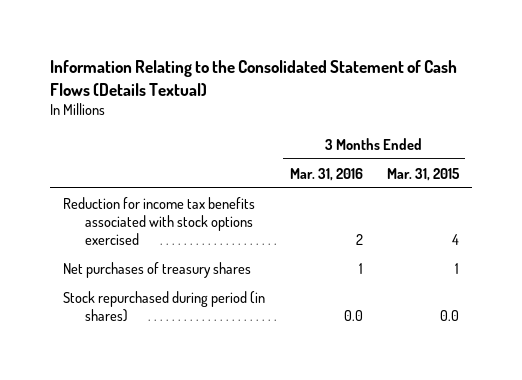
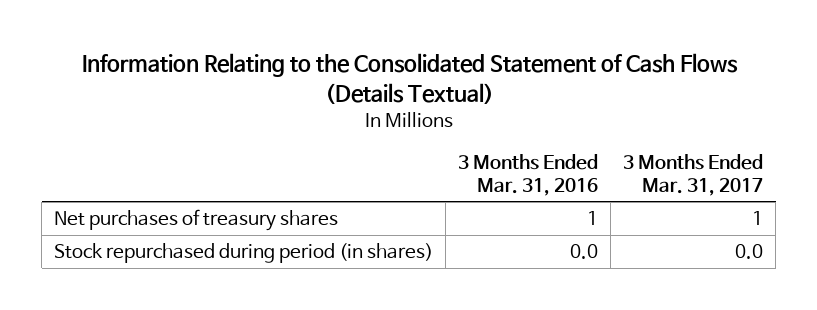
[387,167,461,181] Mar. 31, 2015 -> none
none -> [623,154,764,196] 3 Months Ended Mar. 31, 2017
[62,196,255,245] Reduction for income tax benefits associated with stock options exercised -> none

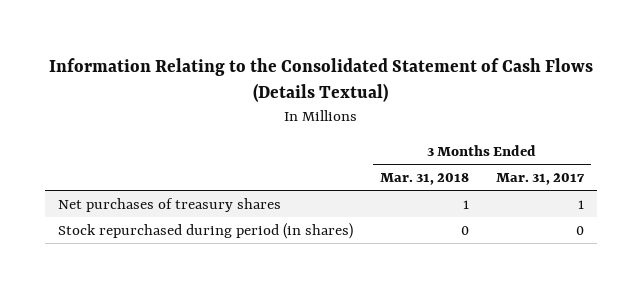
[458,154,599,196] 3 Months Ended Mar. 31, 2016 -> none
none -> [380,173,470,186] Mar. 31, 2018
[735,244,764,260] 0.0 -> [575,225,584,235] 0

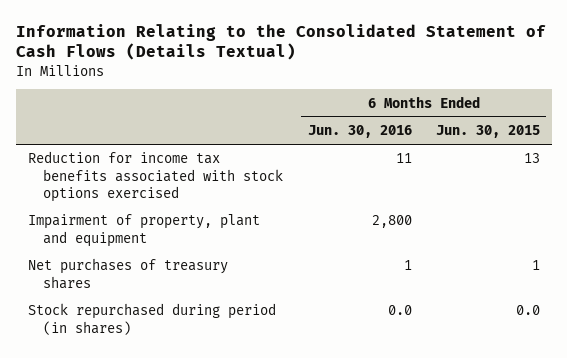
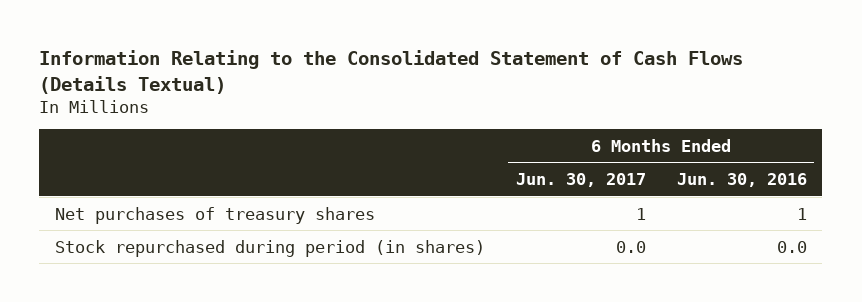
[435,125,540,139] Jun. 30, 2015 -> none
none -> [515,173,646,188] Jun. 30, 2017
[27,151,284,202] Reduction for income tax benefits associated with stock options exercised -> none
[27,214,260,247] Impairment of property, plant and equipment -> none

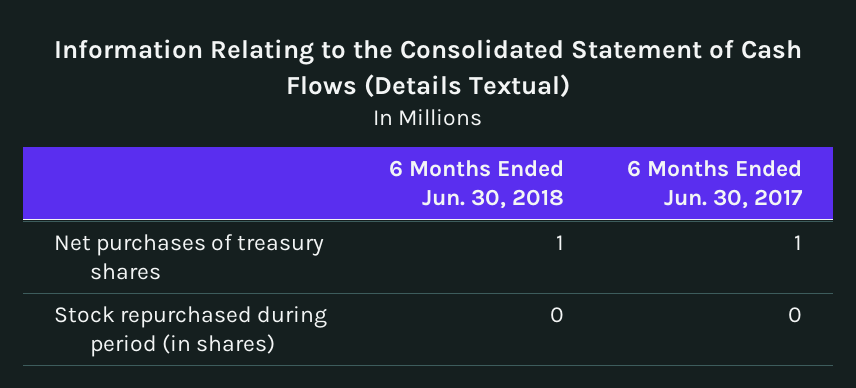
[676,173,807,188] Jun. 30, 2016 -> none
none -> [389,159,565,210] 6 Months Ended Jun. 30, 2018
[615,240,646,253] 0.0 -> [787,306,802,323] 0

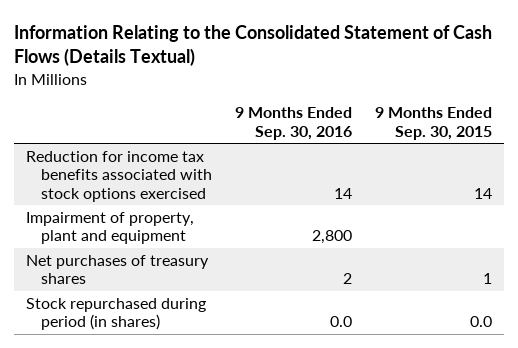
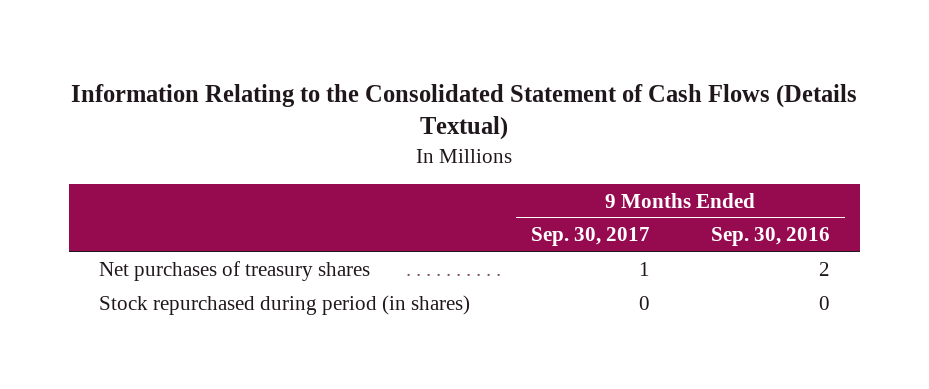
[375,107,493,140] 9 Months Ended Sep. 30, 2015 -> none
none -> [530,227,650,247] Sep. 30, 2017
[26,150,212,202] Reduction for income tax benefits associated with stock options exercised -> none
[26,211,195,245] Impairment of property, plant and equipment -> none
[329,316,352,328] 0.0 -> [818,295,830,310] 0

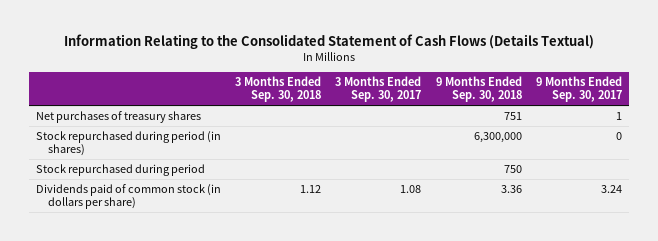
[710,227,830,247] Sep. 30, 2016 -> none
none -> [235,76,322,103] 3 Months Ended Sep. 30, 2018
none -> [335,76,422,103] 3 Months Ended Sep. 30, 2017
none -> [435,76,522,103] 9 Months Ended Sep. 30, 2018
none -> [35,164,205,177] Stock repurchased during period
none -> [35,184,221,210] Dividends paid of common stock (in dollars per share)

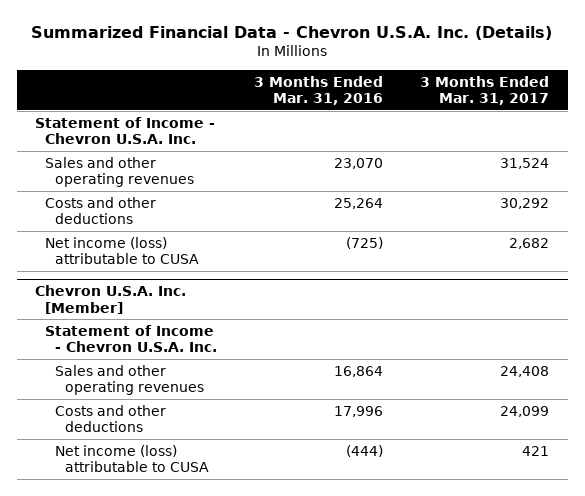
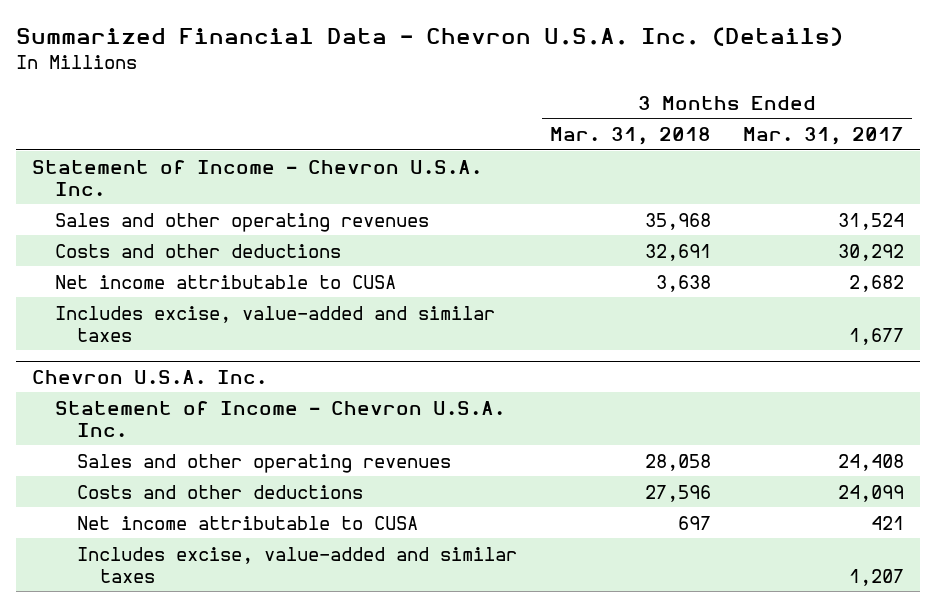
[254,75,384,106] 3 Months Ended Mar. 31, 2016 -> none
none -> [549,127,711,146] Mar. 31, 2018
[45,236,200,265] Net income (loss) attributable to CUSA -> [54,274,396,289] Net income attributable to CUSA
none -> [54,305,495,342] Includes excise, value-added and similar taxes
[35,285,187,314] Chevron U.S.A. Inc. [Member] -> [31,369,267,384] Chevron U.S.A. Inc.
[55,444,210,473] Net income (loss) attributable to CUSA -> [77,515,419,530] Net income attributable to CUSA
none -> [77,546,518,583] Includes excise, value-added and similar taxes

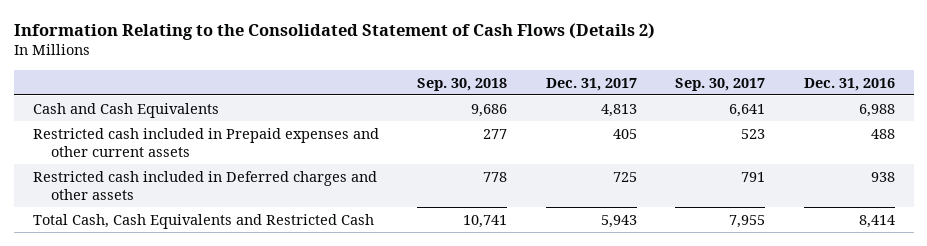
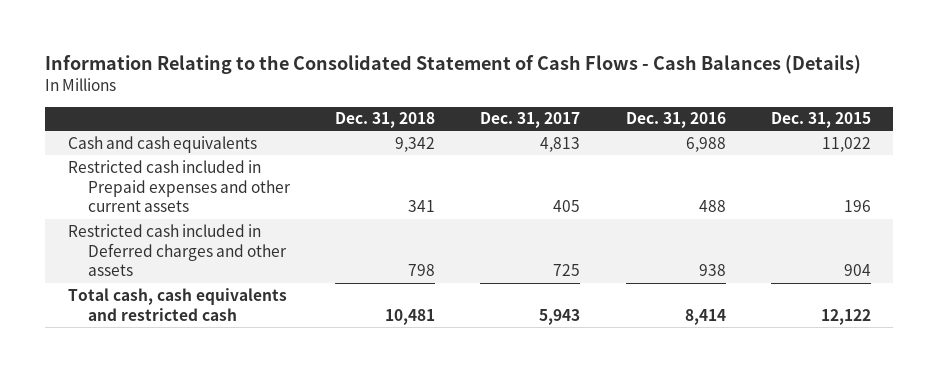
[13,22,655,40] Information Relating to the Consolidated Statement of Cash Flows (Details 2) -> [45,54,862,74] Information Relating to the Consolidated Statement of Cash Flows - Cash Balances (Details)
[417,77,508,91] Sep. 30, 2018 -> none
[675,77,766,91] Sep. 30, 2017 -> none
none -> [334,112,435,129] Dec. 31, 2018
none -> [770,112,871,129] Dec. 31, 2015
[32,102,219,118] Cash and Cash Equivalents -> [67,135,257,153] Cash and cash equivalents
[32,213,374,229] Total Cash, Cash Equivalents and Restricted Cash -> [67,287,287,321] Total cash, cash equivalents and restricted cash

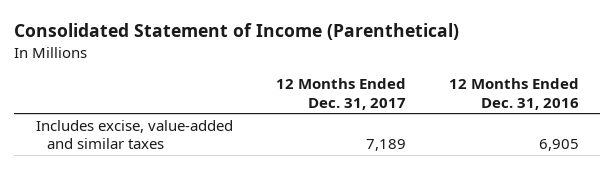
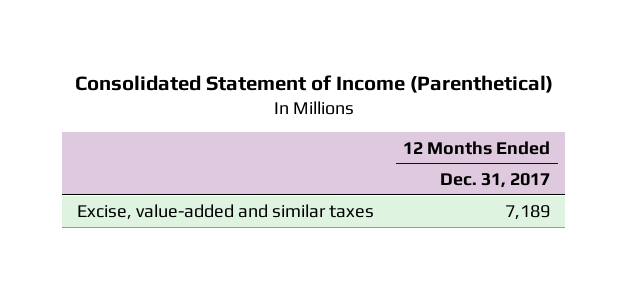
[448,78,579,110] 12 Months Ended Dec. 31, 2016 -> none
[35,119,233,149] Includes excise, value-added and similar taxes -> [76,204,374,221] Excise, value-added and similar taxes

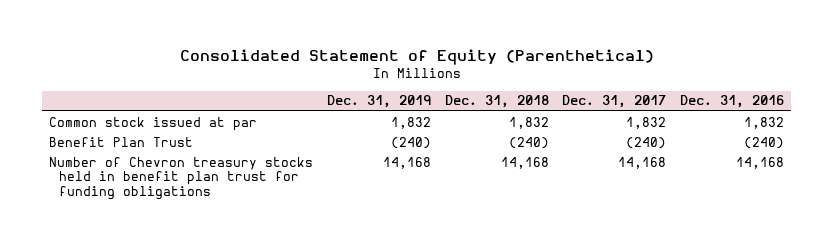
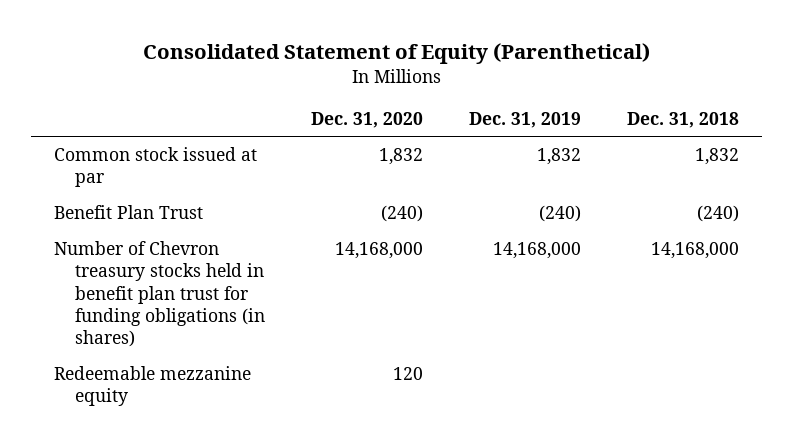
[562,95,667,109] Dec. 31, 2017 -> none
[680,95,785,109] Dec. 31, 2016 -> none
none -> [311,111,424,128] Dec. 31, 2020
[48,156,313,201] Number of Chevron treasury stocks held in benefit plan trust for funding obligations -> [54,241,266,348] Number of Chevron treasury stocks held in benefit plan trust for funding obligations (in shares)
[382,156,431,169] 14,168 -> [493,242,582,260] 14,168,000
[500,156,549,169] 14,168 -> [651,242,740,260] 14,168,000
none -> [54,366,252,407] Redeemable mezzanine equity

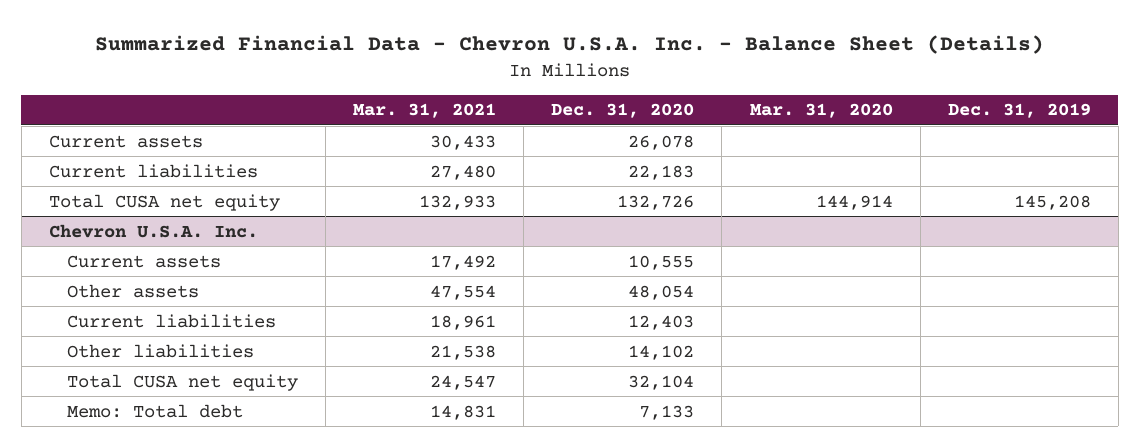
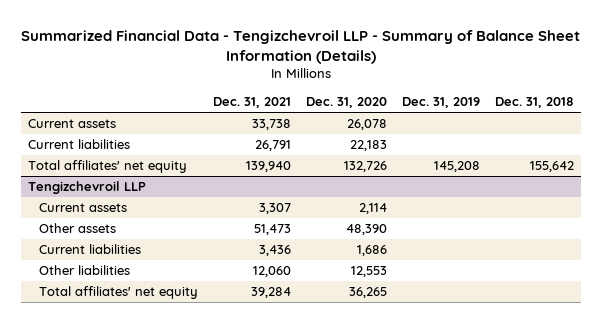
[94,35,1044,55] Summarized Financial Data - Chevron U.S.A. Inc. - Balance Sheet (Details) -> [21,29,581,64] Summarized Financial Data - Tengizchevroil LLP - Summary of Balance Sheet Information (Details)
[353,103,497,119] Mar. 31, 2021 -> none
[749,103,893,119] Mar. 31, 2020 -> none
none -> [212,97,291,109] Dec. 31, 2021
none -> [494,97,574,109] Dec. 31, 2018
[48,223,258,238] Chevron U.S.A. Inc. -> none
[66,403,243,418] Memo: Total debt -> none
[48,193,280,211] Total CUSA net equity -> [28,159,188,173] Total affiliates' net equity
none -> [28,180,147,194] Tengizchevroil LLP
[628,254,695,270] 10,555 -> [358,202,387,214] 2,114
[628,284,695,300] 48,054 -> [345,223,387,235] 48,390
[628,314,695,330] 12,403 -> [356,244,387,256] 1,686
[628,344,695,360] 14,102 -> [350,265,387,277] 12,553
[66,373,298,391] Total CUSA net equity -> [38,285,198,299] Total affiliates' net equity
[628,374,695,390] 32,104 -> [348,286,387,298] 36,265

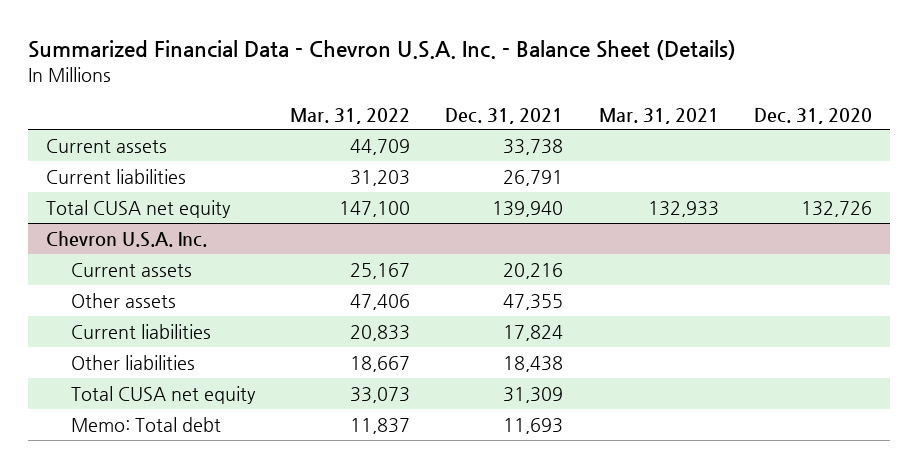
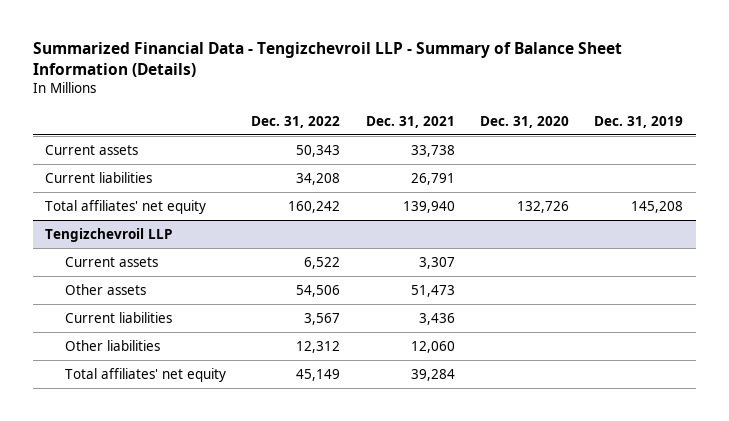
[28,40,737,61] Summarized Financial Data - Chevron U.S.A. Inc. - Balance Sheet (Details) -> [32,41,622,77] Summarized Financial Data - Tengizchevroil LLP - Summary of Balance Sheet Information (Details)
[290,107,411,124] Mar. 31, 2022 -> none
[598,107,719,124] Mar. 31, 2021 -> none
none -> [251,115,341,128] Dec. 31, 2022
none -> [594,115,684,128] Dec. 31, 2019
[46,230,208,247] Chevron U.S.A. Inc. -> none
[70,416,221,432] Memo: Total debt -> none
[46,199,232,218] Total CUSA net equity -> [45,199,207,214] Total affiliates' net equity
none -> [45,227,173,242] Tengizchevroil LLP
[503,262,564,279] 20,216 -> [418,256,455,269] 3,307
[503,293,564,310] 47,355 -> [410,284,455,297] 51,473
[503,324,564,341] 17,824 -> [418,312,455,325] 3,436
[503,355,564,372] 18,438 -> [410,340,455,353] 12,060
[70,385,256,404] Total CUSA net equity -> [64,367,226,382] Total affiliates' net equity
[503,386,564,403] 31,309 -> [410,368,455,381] 39,284

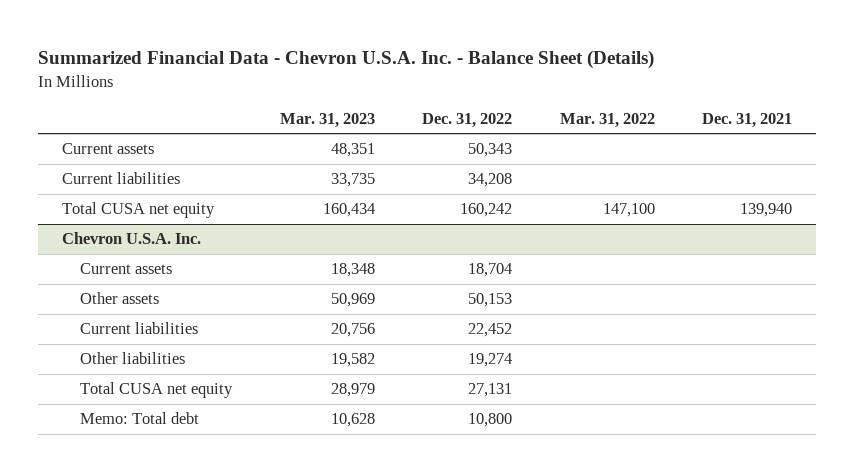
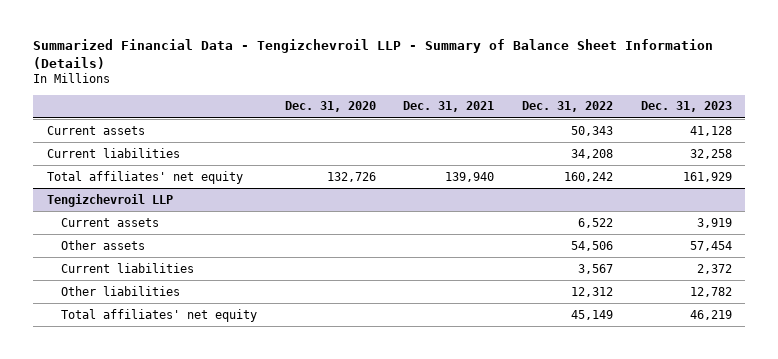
[38,50,655,70] Summarized Financial Data - Chevron U.S.A. Inc. - Balance Sheet (Details) -> [32,39,713,69] Summarized Financial Data - Tengizchevroil LLP - Summary of Balance Sheet Information (Details)
[279,112,375,128] Mar. 31, 2023 -> none
[559,112,655,128] Mar. 31, 2022 -> none
none -> [284,101,376,113] Dec. 31, 2020
none -> [640,101,732,113] Dec. 31, 2023
[61,232,201,245] Chevron U.S.A. Inc. -> none
[80,412,200,425] Memo: Total debt -> none
[61,202,215,219] Total CUSA net equity -> [46,170,243,184] Total affiliates' net equity
none -> [46,193,173,207] Tengizchevroil LLP
[468,263,513,278] 18,704 -> [577,217,613,228] 6,522
[468,293,513,308] 50,153 -> [570,240,613,251] 54,506
[468,323,513,338] 22,452 -> [577,263,613,274] 3,567
[468,353,513,368] 19,274 -> [570,286,613,297] 12,312
[80,382,234,399] Total CUSA net equity -> [60,308,257,322] Total affiliates' net equity
[468,383,513,398] 27,131 -> [570,309,613,320] 45,149

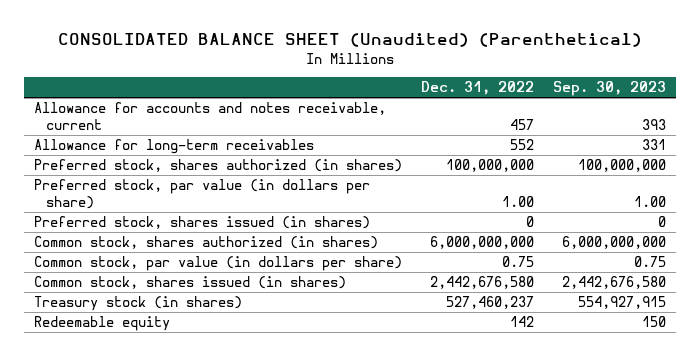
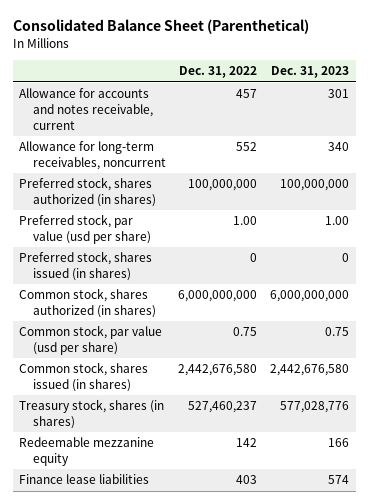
[58,33,643,48] CONSOLIDATED BALANCE SHEET (Unaudited) (Parenthetical) -> [12,19,309,35] Consolidated Balance Sheet (Parenthetical)
[553,81,667,97] Sep. 30, 2023 -> none
none -> [271,66,350,79] Dec. 31, 2023
[33,139,314,155] Allowance for long-term receivables -> [18,141,166,170] Allowance for long-term receivables, noncurrent
[33,179,370,209] Preferred stock, par value (in dollars per share) -> [18,214,151,244] Preferred stock, par value (usd per share)
[33,256,402,272] Common stock, par value (in dollars per share) -> [18,325,162,355] Common stock, par value (usd per share)
[33,296,242,312] Treasury stock (in shares) -> [18,399,164,429] Treasury stock, shares (in shares)
[33,316,170,332] Redeemable equity -> [18,437,154,466] Redeemable mezzanine equity
none -> [18,474,149,485] Finance lease liabilities

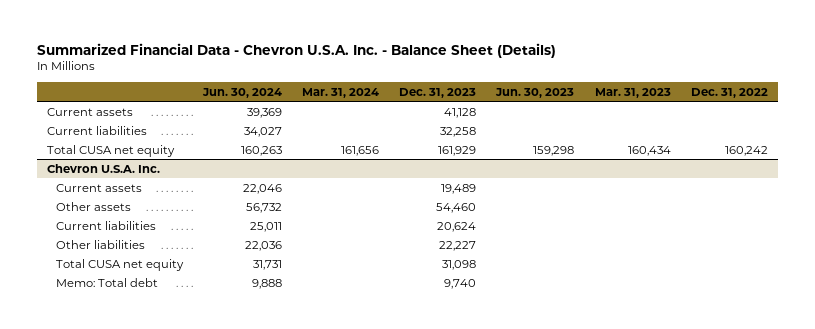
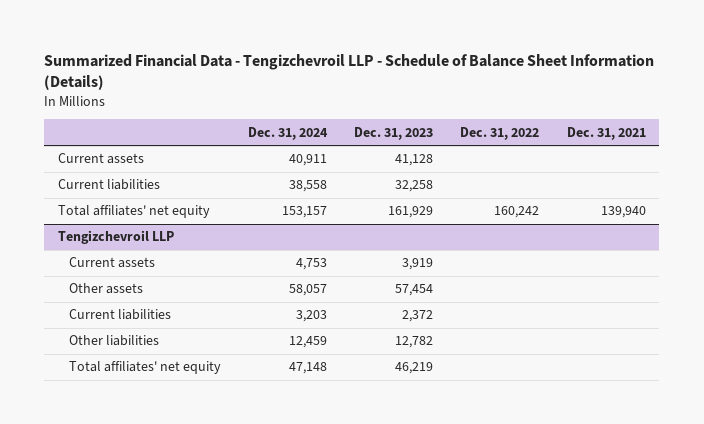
[36,42,556,58] Summarized Financial Data - Chevron U.S.A. Inc. - Balance Sheet (Details) -> [44,53,655,91] Summarized Financial Data - Tengizchevroil LLP - Schedule of Balance Sheet Information (Details)
[201,87,282,98] Jun. 30, 2024 -> none
[301,87,379,98] Mar. 31, 2024 -> none
[495,87,575,98] Jun. 30, 2023 -> none
[594,87,671,98] Mar. 31, 2023 -> none
none -> [247,126,328,140] Dec. 31, 2024
none -> [566,126,646,140] Dec. 31, 2021
[46,163,160,173] Chevron U.S.A. Inc. -> none
[55,277,158,287] Memo: Total debt -> none
[46,144,175,157] Total CUSA net equity -> [57,205,210,219] Total affiliates' net equity
none -> [57,230,174,245] Tengizchevroil LLP
[441,183,477,194] 19,489 -> [402,258,434,271] 3,919
[436,202,477,213] 54,460 -> [395,284,434,297] 57,454
[437,221,477,232] 20,624 -> [402,310,434,323] 2,372
[439,240,477,251] 22,227 -> [395,336,434,349] 12,782
[55,258,184,271] Total CUSA net equity -> [68,361,221,375] Total affiliates' net equity
[442,259,477,270] 31,098 -> [395,362,434,375] 46,219

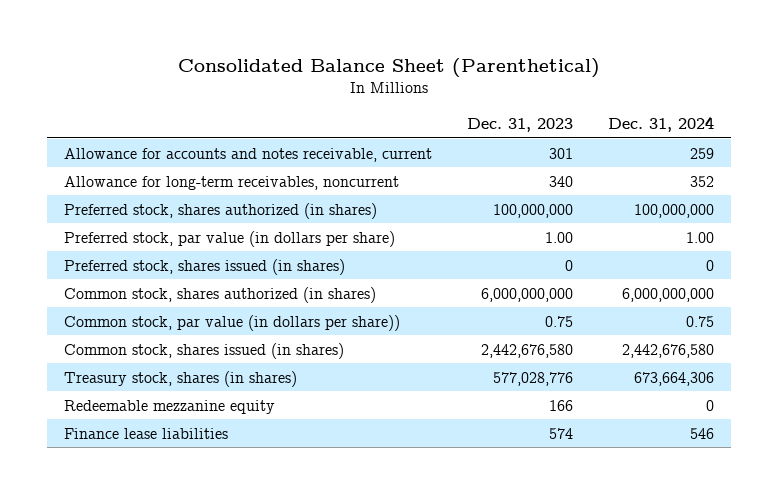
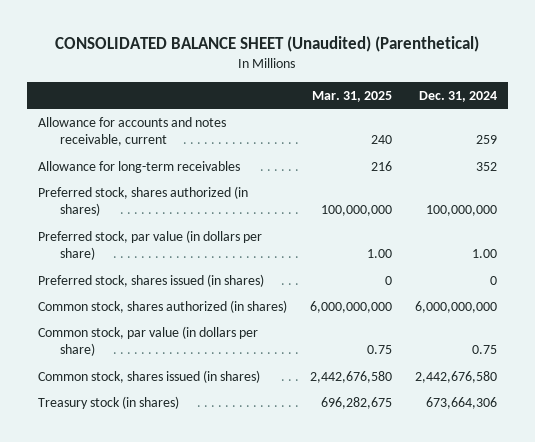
[178,57,601,78] Consolidated Balance Sheet (Parenthetical) -> [55,35,480,52] CONSOLIDATED BALANCE SHEET (Unaudited) (Parenthetical)
[467,118,574,133] Dec. 31, 2023 -> none
none -> [311,90,392,102] Mar. 31, 2025
[64,175,400,190] Allowance for long-term receivables, noncurrent -> [38,160,241,173] Allowance for long-term receivables
[64,314,401,331] Common stock, par value (in dollars per share)) -> [38,325,259,357] Common stock, par value (in dollars per share)
[64,399,276,414] Redeemable mezzanine equity -> none
[64,427,229,439] Finance lease liabilities -> none
[64,370,298,387] Treasury stock, shares (in shares) -> [38,395,180,409] Treasury stock (in shares)

